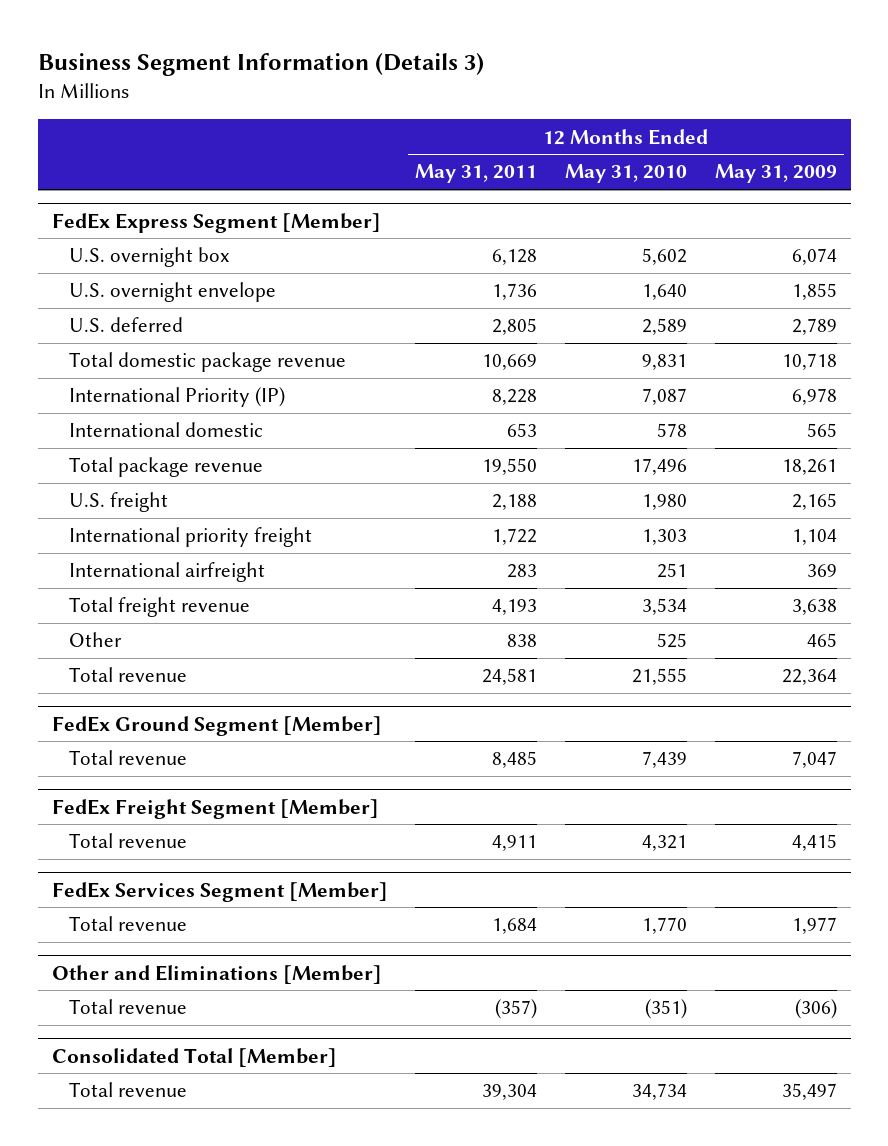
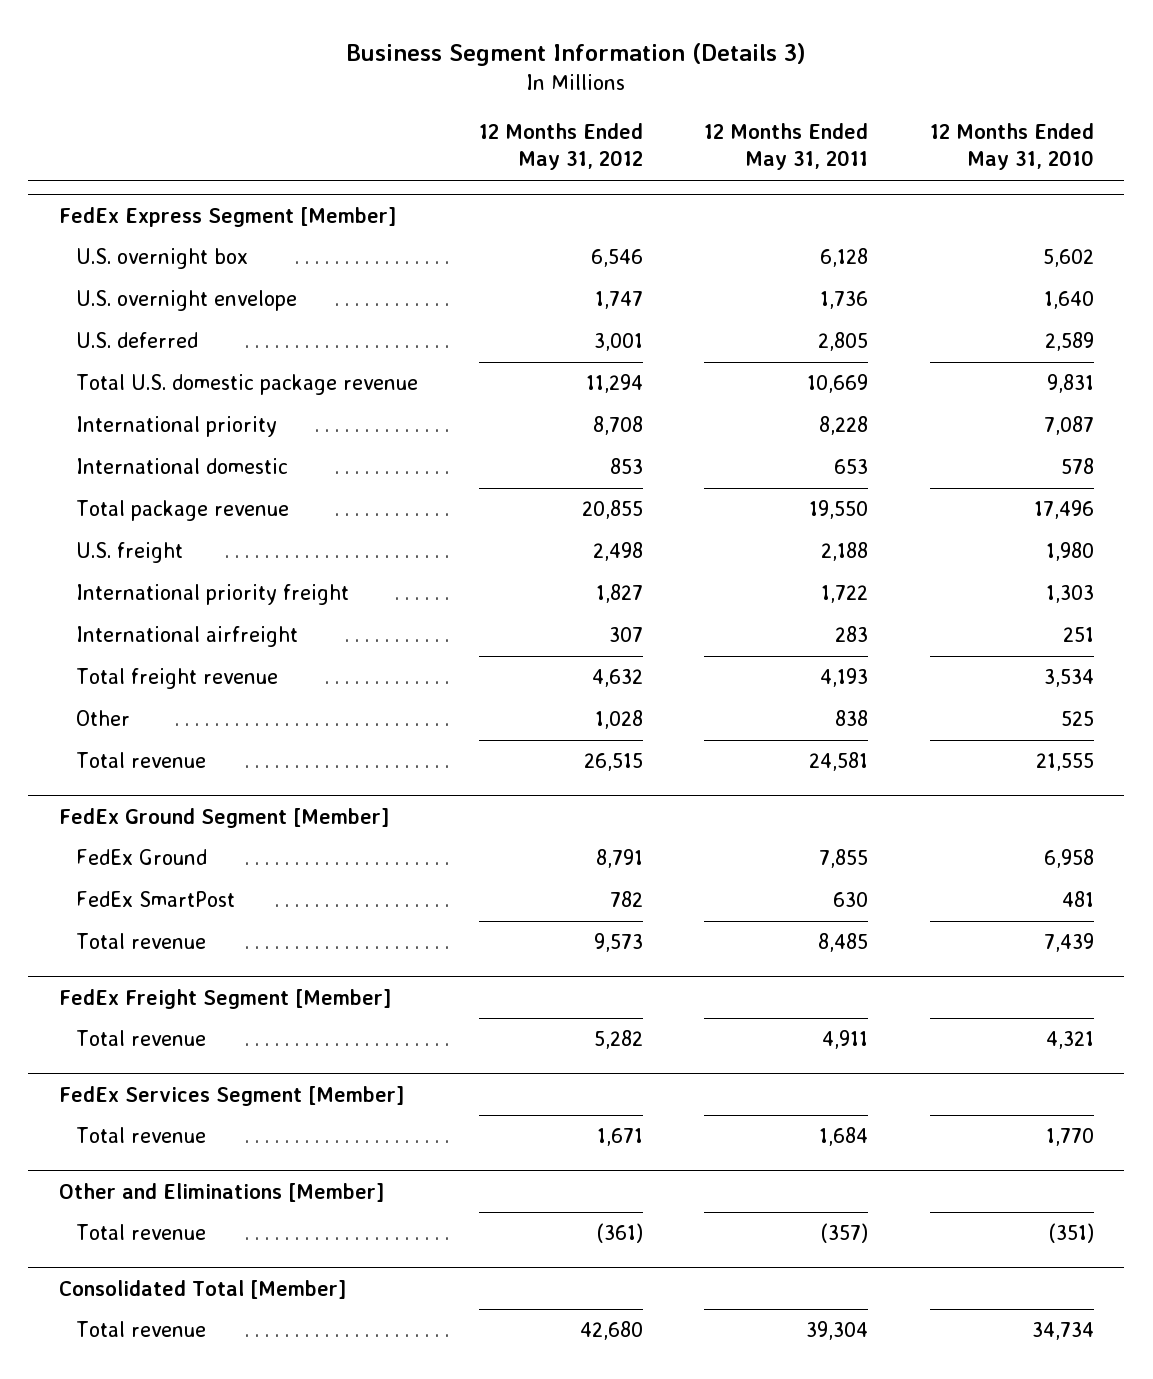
[714,164,837,184] May 31, 2009 -> none
none -> [479,123,644,171] 12 Months Ended May 31, 2012
[68,352,346,373] Total domestic package revenue -> [75,374,418,396] Total U.S. domestic package revenue
[68,387,285,408] International Priority (IP) -> [75,416,277,438] International priority
none -> [75,849,207,866] FedEx Ground
none -> [75,891,235,908] FedEx SmartPost

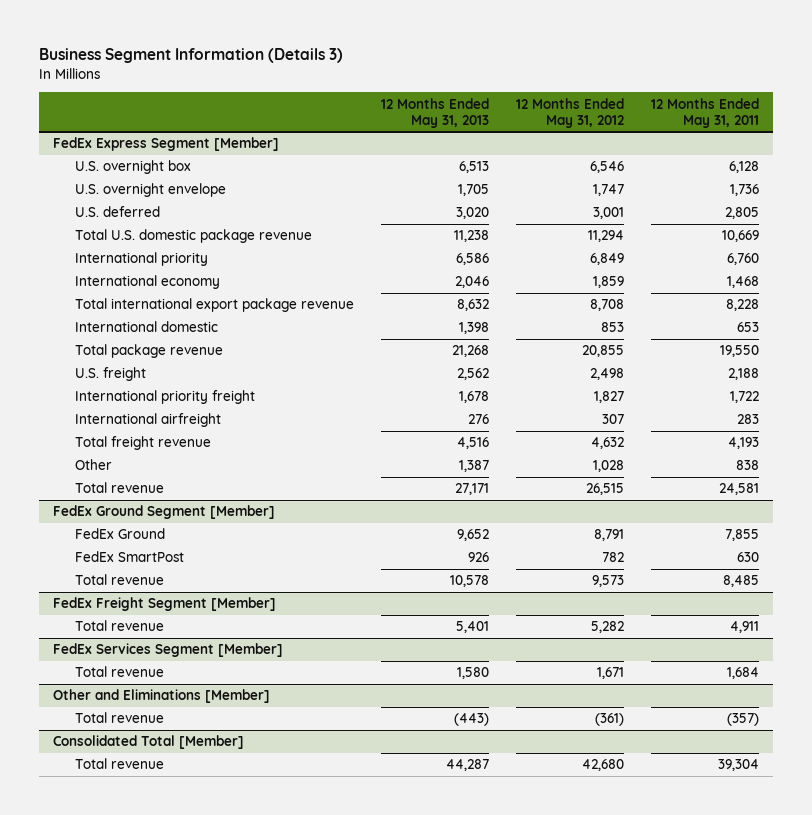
[929,123,1094,171] 12 Months Ended May 31, 2010 -> none
none -> [380,97,489,128] 12 Months Ended May 31, 2013
[593,416,644,436] 8,708 -> [590,253,625,266] 6,849
[819,416,869,436] 8,228 -> [727,253,760,266] 6,760
none -> [74,275,220,290] International economy
none -> [74,298,354,313] Total international export package revenue

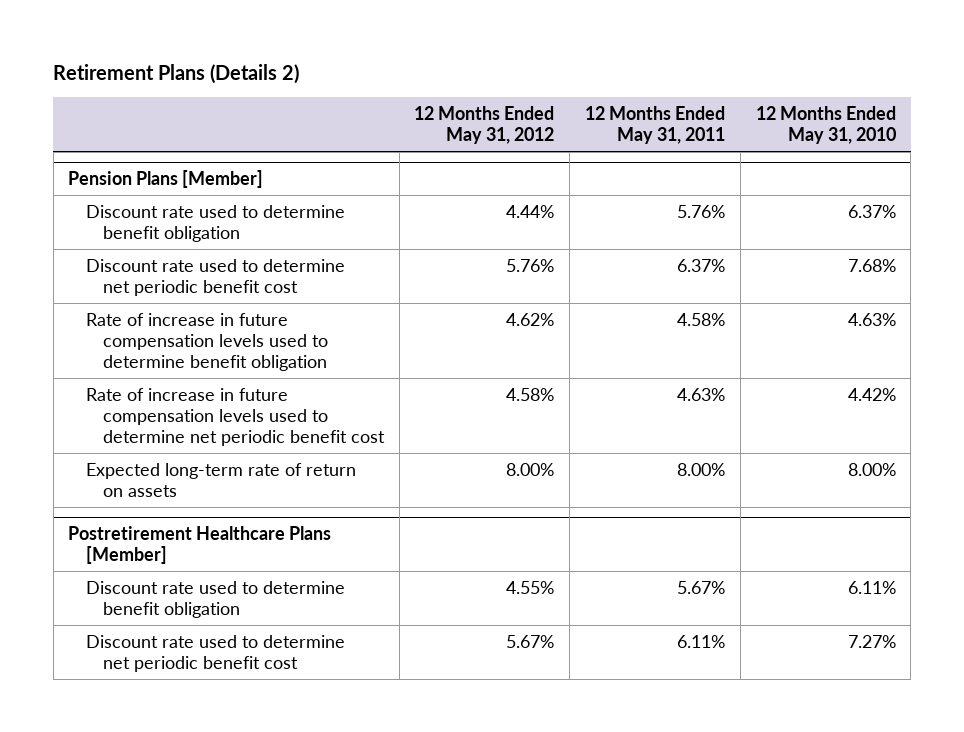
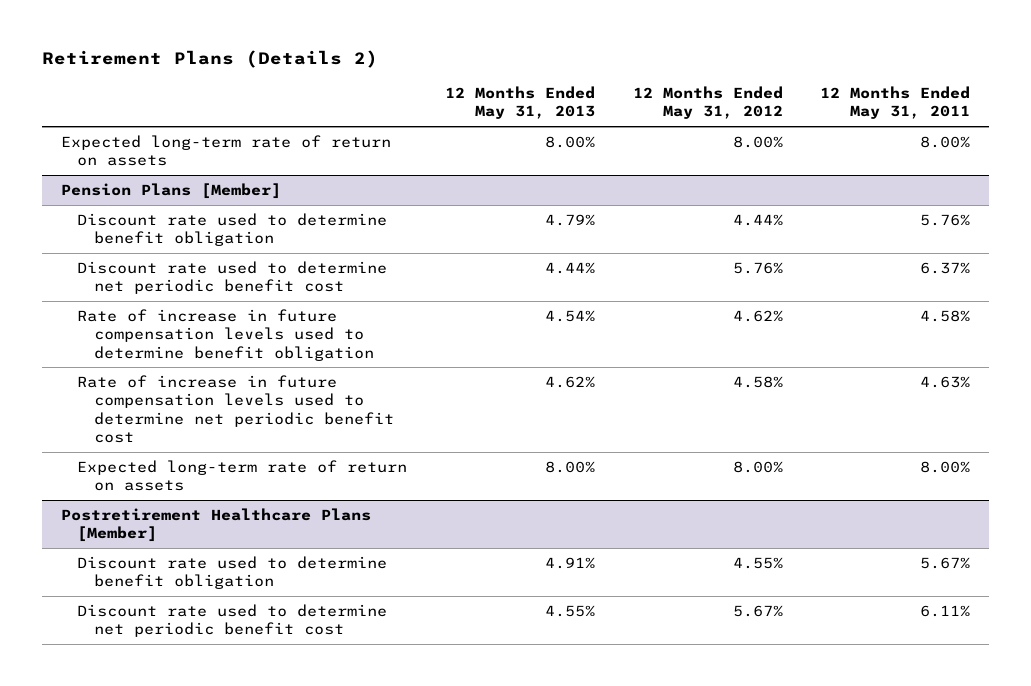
[755,105,896,144] 12 Months Ended May 31, 2010 -> none
none -> [445,86,596,120] 12 Months Ended May 31, 2013
none -> [60,134,391,167] Expected long-term rate of return on assets

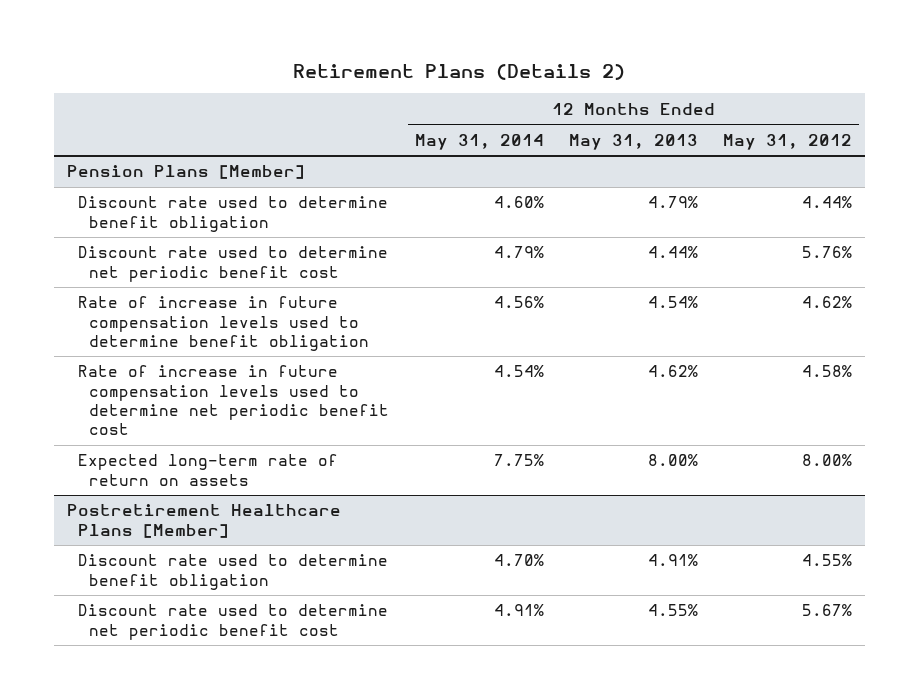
[820,86,971,120] 12 Months Ended May 31, 2011 -> none
none -> [414,133,544,150] May 31, 2014
[60,134,391,167] Expected long-term rate of return on assets -> none

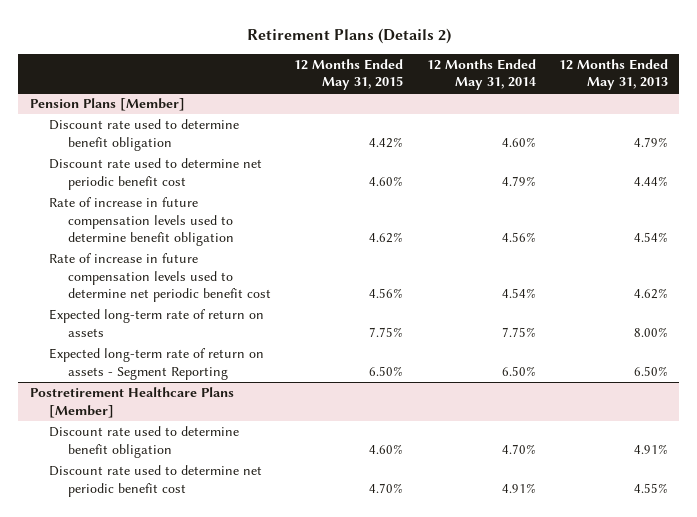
[723,133,853,150] May 31, 2012 -> none
none -> [294,58,404,91] 12 Months Ended May 31, 2015
none -> [48,348,264,380] Expected long-term rate of return on assets - Segment Reporting

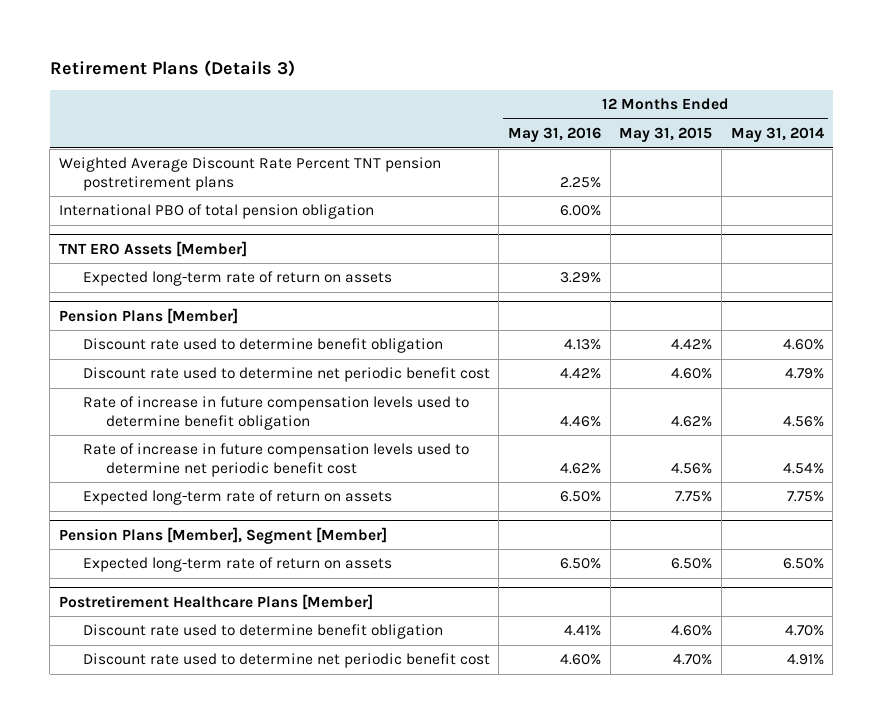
[246,27,451,44] Retirement Plans (Details 2) -> [49,60,295,78] Retirement Plans (Details 3)
[558,58,668,91] 12 Months Ended May 31, 2013 -> none
none -> [507,127,601,143] May 31, 2016
none -> [58,157,441,191] Weighted Average Discount Rate Percent TNT pension postretirement plans
none -> [58,204,374,220] International PBO of total pension obligation
none -> [58,240,247,257] TNT ERO Assets [Member]
none -> [82,271,392,287] Expected long-term rate of return on assets
none -> [58,526,387,544] Pension Plans [Member], Segment [Member]
[48,348,264,380] Expected long-term rate of return on assets - Segment Reporting -> [82,557,392,573] Expected long-term rate of return on assets

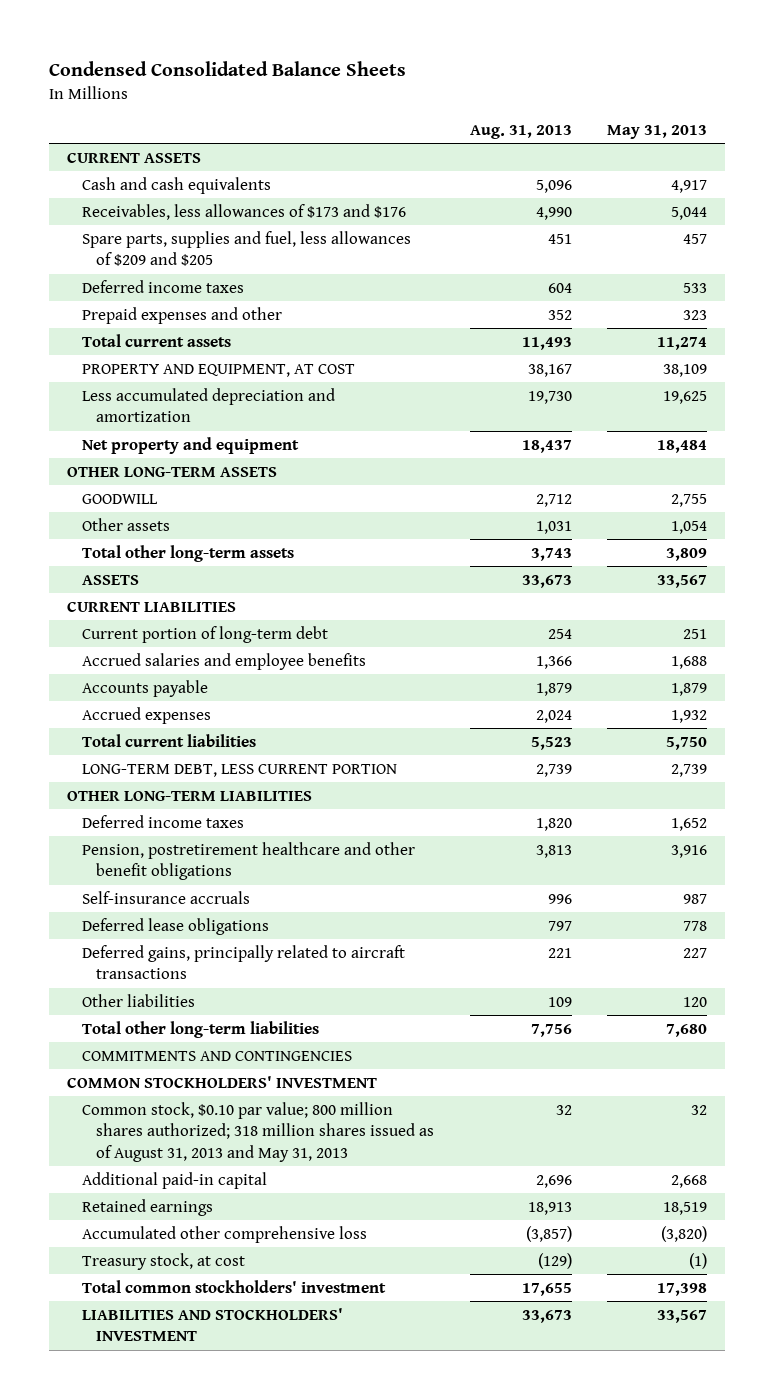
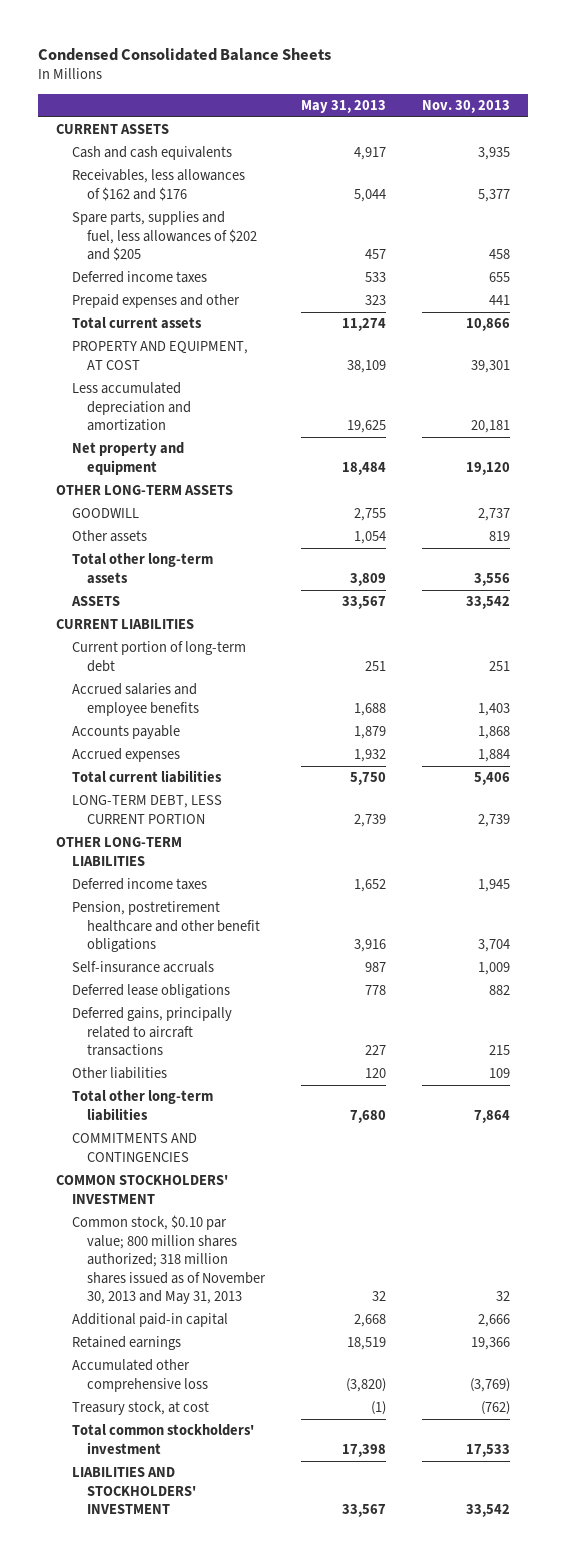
[469,125,572,140] Aug. 31, 2013 -> none
none -> [421,99,510,113] Nov. 30, 2013
[81,203,406,220] Receivables, less allowances of $173 and $176 -> [71,169,245,201] Receivables, less allowances of $162 and $176
[81,230,411,267] Spare parts, supplies and fuel, less allowances of $209 and $205 -> [71,211,258,262] Spare parts, supplies and fuel, less allowances of $202 and $205
[81,1101,435,1162] Common stock, $0.10 par value; 800 million shares authorized; 318 million shares issued as of August 31, 2013 and May 31, 2013 -> [71,1215,267,1305] Common stock, $0.10 par value; 800 million shares authorized; 318 million shares issued as of November 30, 2013 and May 31, 2013

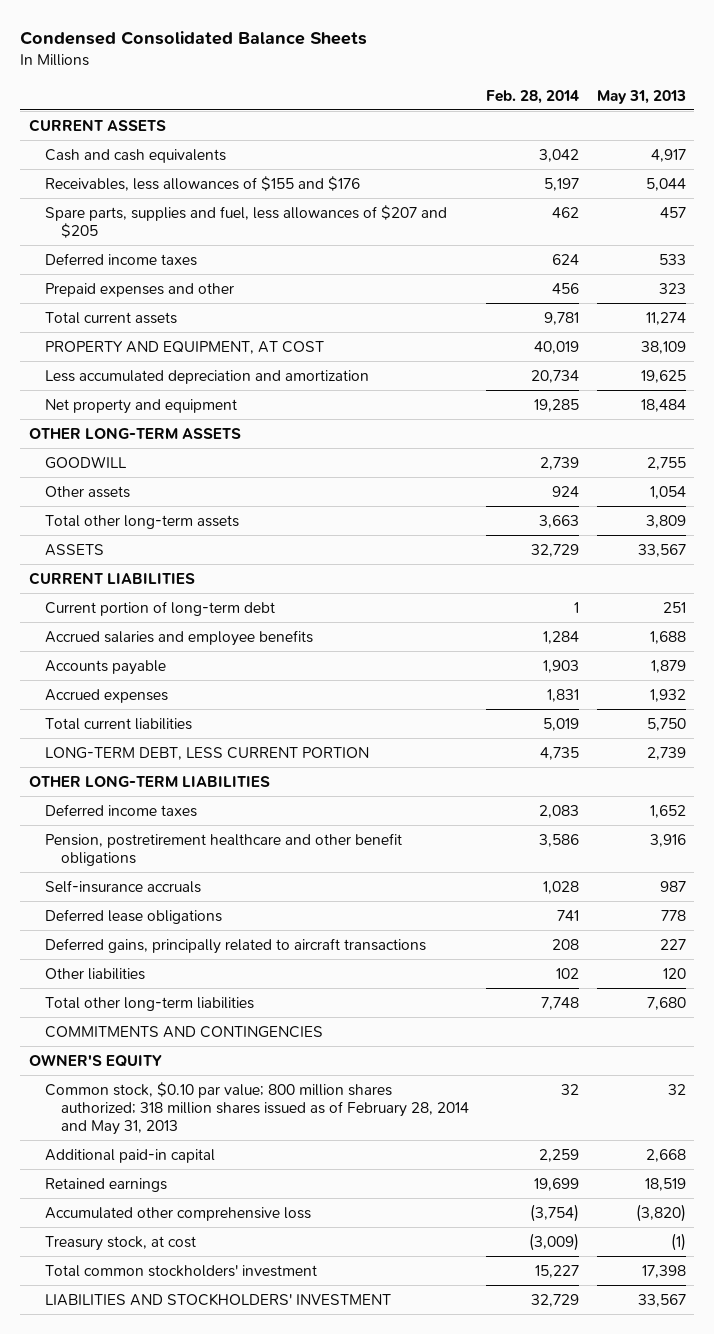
[421,99,510,113] Nov. 30, 2013 -> none
none -> [486,89,580,104] Feb. 28, 2014
[71,169,245,201] Receivables, less allowances of $162 and $176 -> [44,175,360,191] Receivables, less allowances of $155 and $176
[71,211,258,262] Spare parts, supplies and fuel, less allowances of $202 and $205 -> [44,204,447,238] Spare parts, supplies and fuel, less allowances of $207 and $205
[55,1175,228,1204] COMMON STOCKHOLDERS' INVESTMENT -> [28,1053,162,1067] OWNER'S EQUITY
[71,1215,267,1305] Common stock, $0.10 par value; 800 million shares authorized; 318 million shares issued as of November 30, 2013 and May 31, 2013 -> [44,1081,470,1135] Common stock, $0.10 par value; 800 million shares authorized; 318 million shares issued as of February 28, 2014 and May 31, 2013

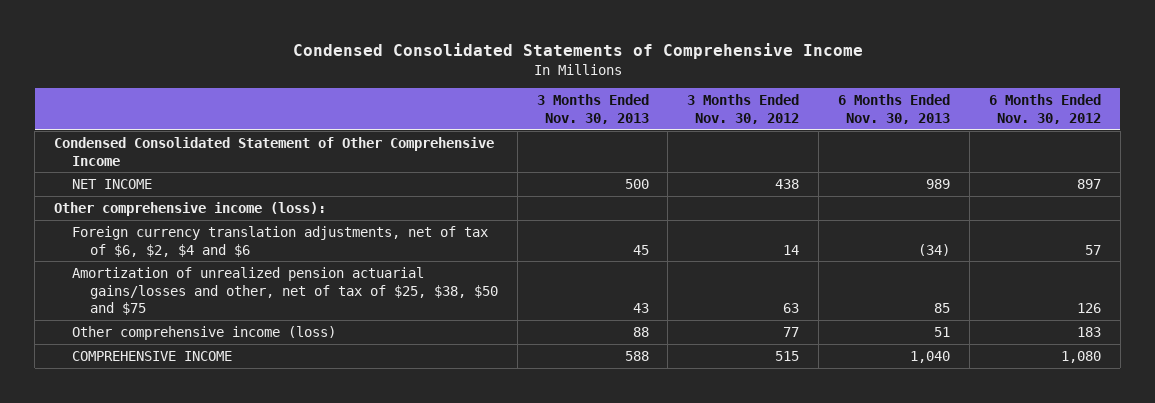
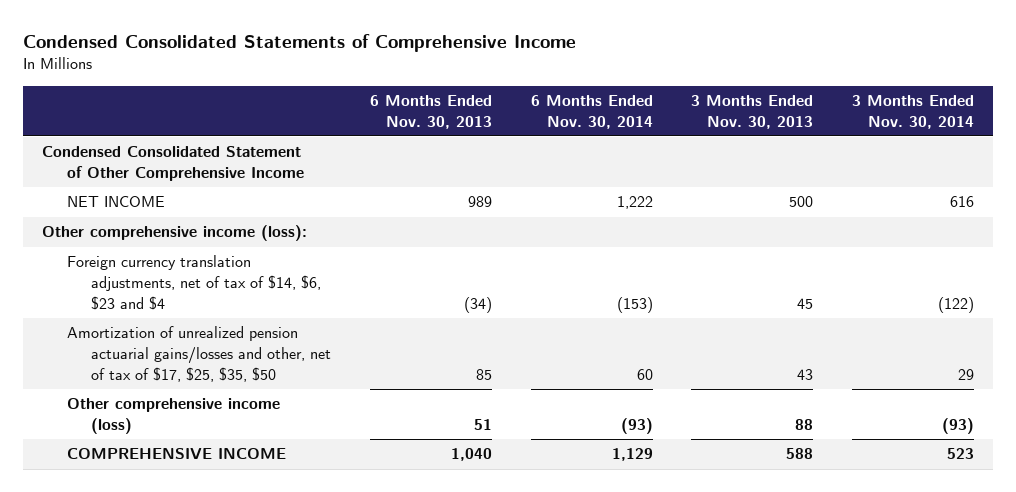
[687,94,800,124] 3 Months Ended Nov. 30, 2012 -> none
[988,94,1101,124] 6 Months Ended Nov. 30, 2012 -> none
none -> [530,95,653,129] 6 Months Ended Nov. 30, 2014
none -> [851,95,974,129] 3 Months Ended Nov. 30, 2014
[71,225,488,257] Foreign currency translation adjustments, net of tax of $6, $2, $4 and $6 -> [66,255,322,311] Foreign currency translation adjustments, net of tax of $14, $6, $23 and $4
[71,266,498,316] Amortization of unrealized pension actuarial gains/losses and other, net of tax of $25, $38, $50 and $75 -> [66,326,332,383] Amortization of unrealized pension actuarial gains/losses and other, net of tax of $17, $25, $35, $50

